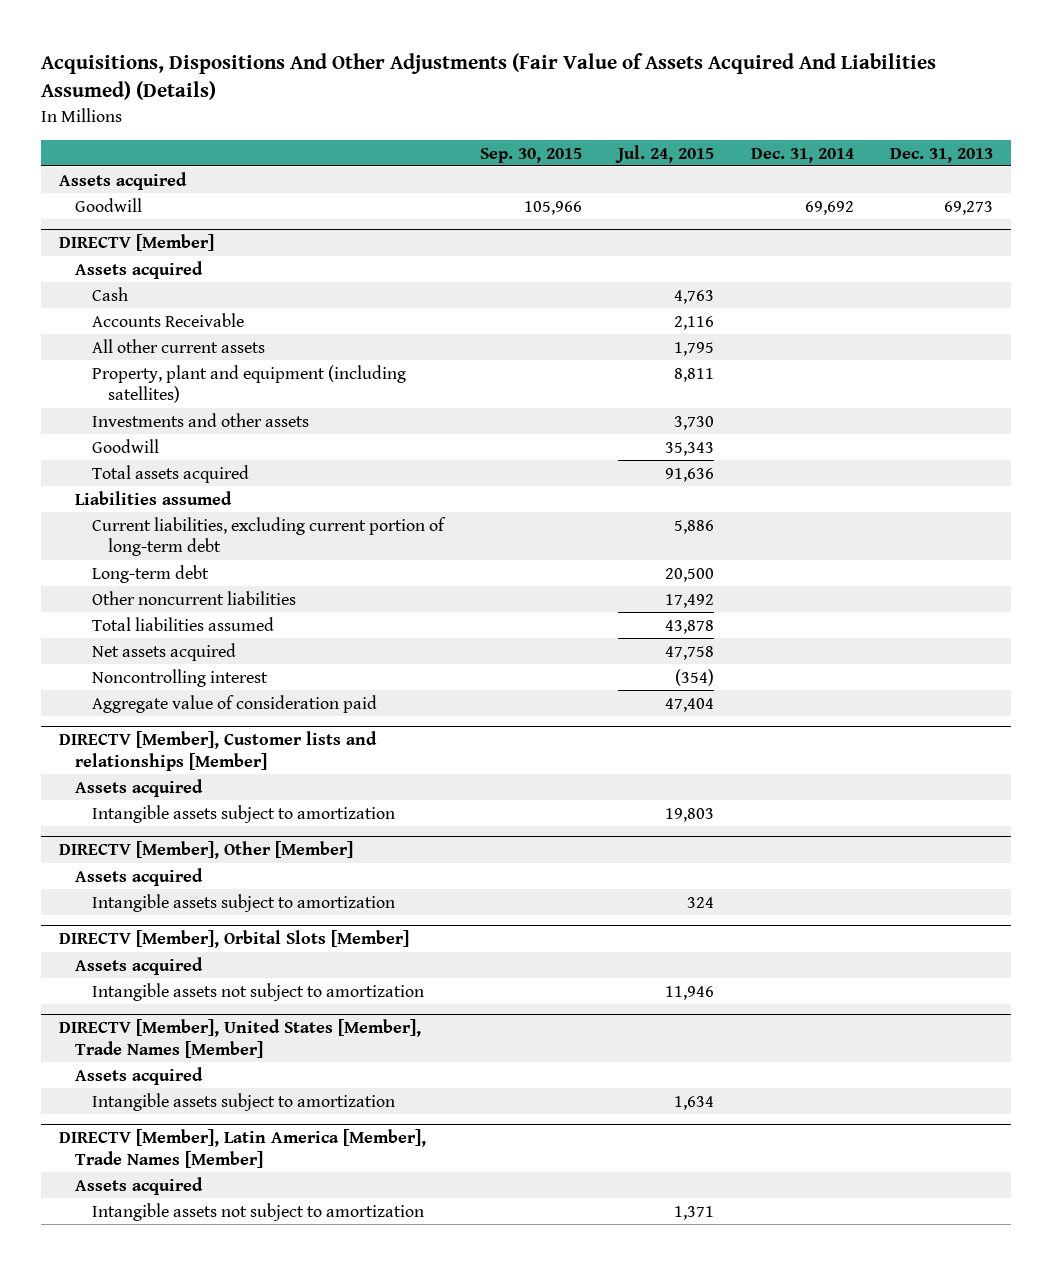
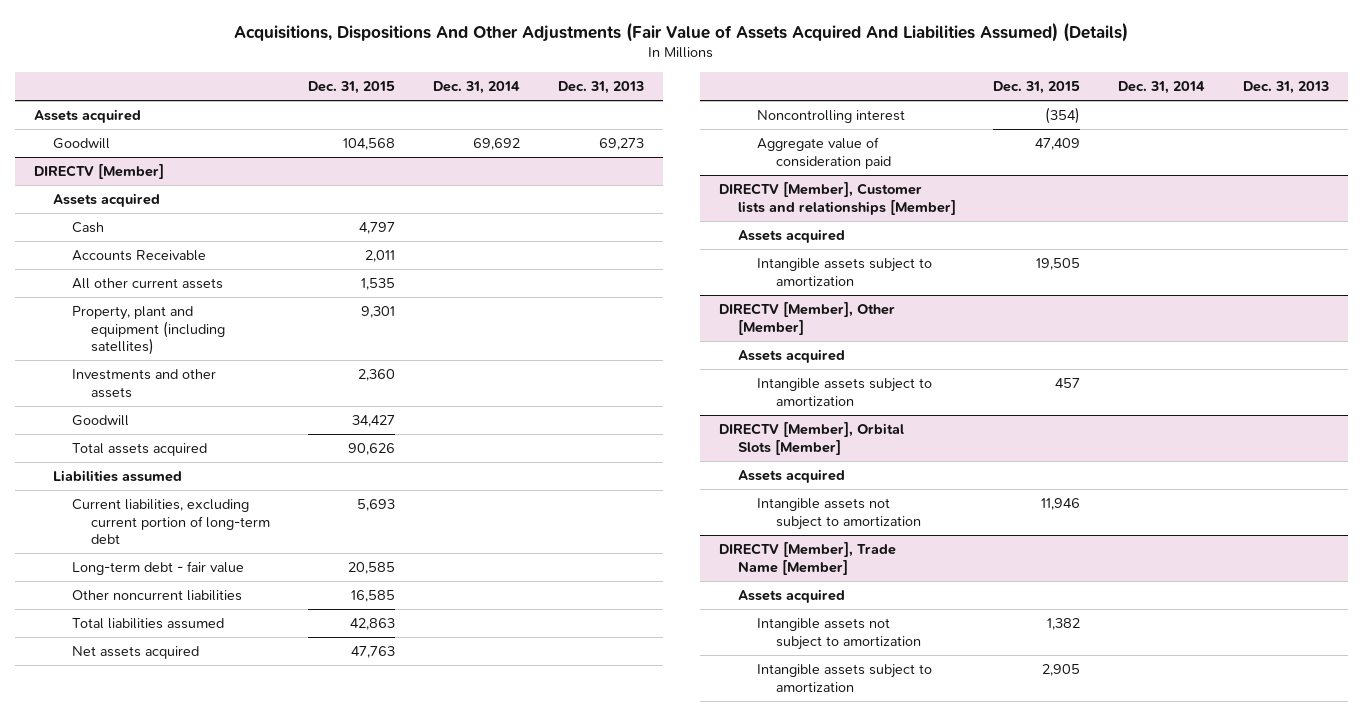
[479,147,582,163] Sep. 30, 2015 -> none
[615,144,715,163] Jul. 24, 2015 -> none
none -> [308,81,396,95] Dec. 31, 2015
[91,564,209,583] Long-term debt -> [71,561,244,576] Long-term debt - fair value
[58,1019,421,1058] DIRECTV [Member], United States [Member], Trade Names [Member] -> none
[75,1066,204,1085] Assets acquired -> none
[91,1092,395,1111] Intangible assets subject to amortization -> none
[58,1129,426,1168] DIRECTV [Member], Latin America [Member], Trade Names [Member] -> none
[75,1176,204,1195] Assets acquired -> none
[91,1202,424,1221] Intangible assets not subject to amortization -> none
none -> [718,542,896,575] DIRECTV [Member], Trade Name [Member]
none -> [737,589,845,604] Assets acquired
none -> [756,618,921,650] Intangible assets not subject to amortization
none -> [756,664,932,692] Intangible assets subject to amortization

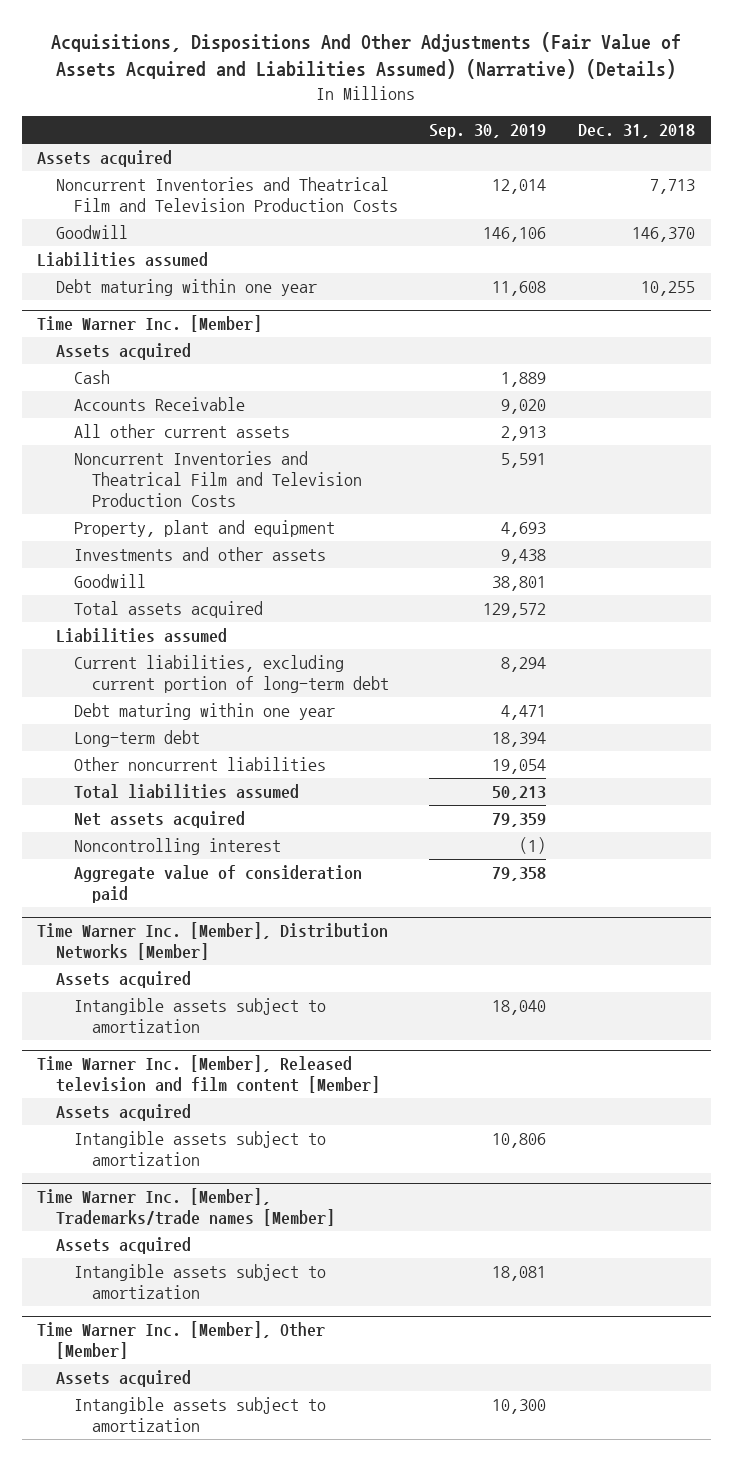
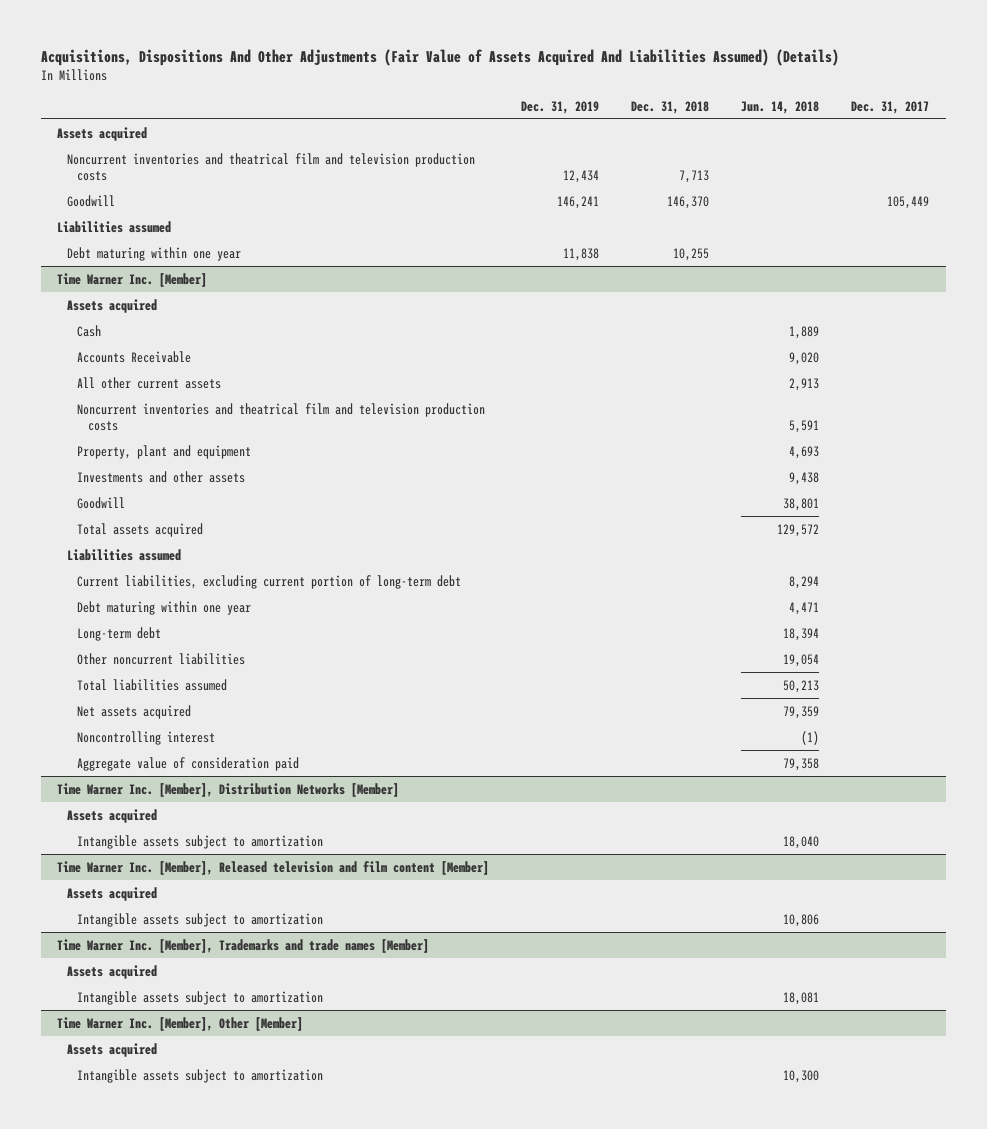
[51,32,682,80] Acquisitions, Dispositions And Other Adjustments (Fair Value of Assets Acquired and Liabilities Assumed) (Narrative) (Details) -> [40,48,839,66] Acquisitions, Dispositions And Other Adjustments (Fair Value of Assets Acquired And Liabilities Assumed) (Details)
[429,124,547,140] Sep. 30, 2019 -> none
none -> [521,100,600,114] Dec. 31, 2019
none -> [741,100,820,114] Jun. 14, 2018
none -> [851,100,930,114] Dec. 31, 2017
[55,177,398,212] Noncurrent Inventories and Theatrical Film and Television Production Costs -> [67,152,476,181] Noncurrent inventories and theatrical film and television production costs
[73,451,362,507] Noncurrent Inventories and Theatrical Film and Television Production Costs -> [77,402,486,431] Noncurrent inventories and theatrical film and television production costs
[37,1188,335,1227] Time Warner Inc. [Member], Trademarks/trade names [Member] -> [57,938,430,953] Time Warner Inc. [Member], Trademarks and trade names [Member]

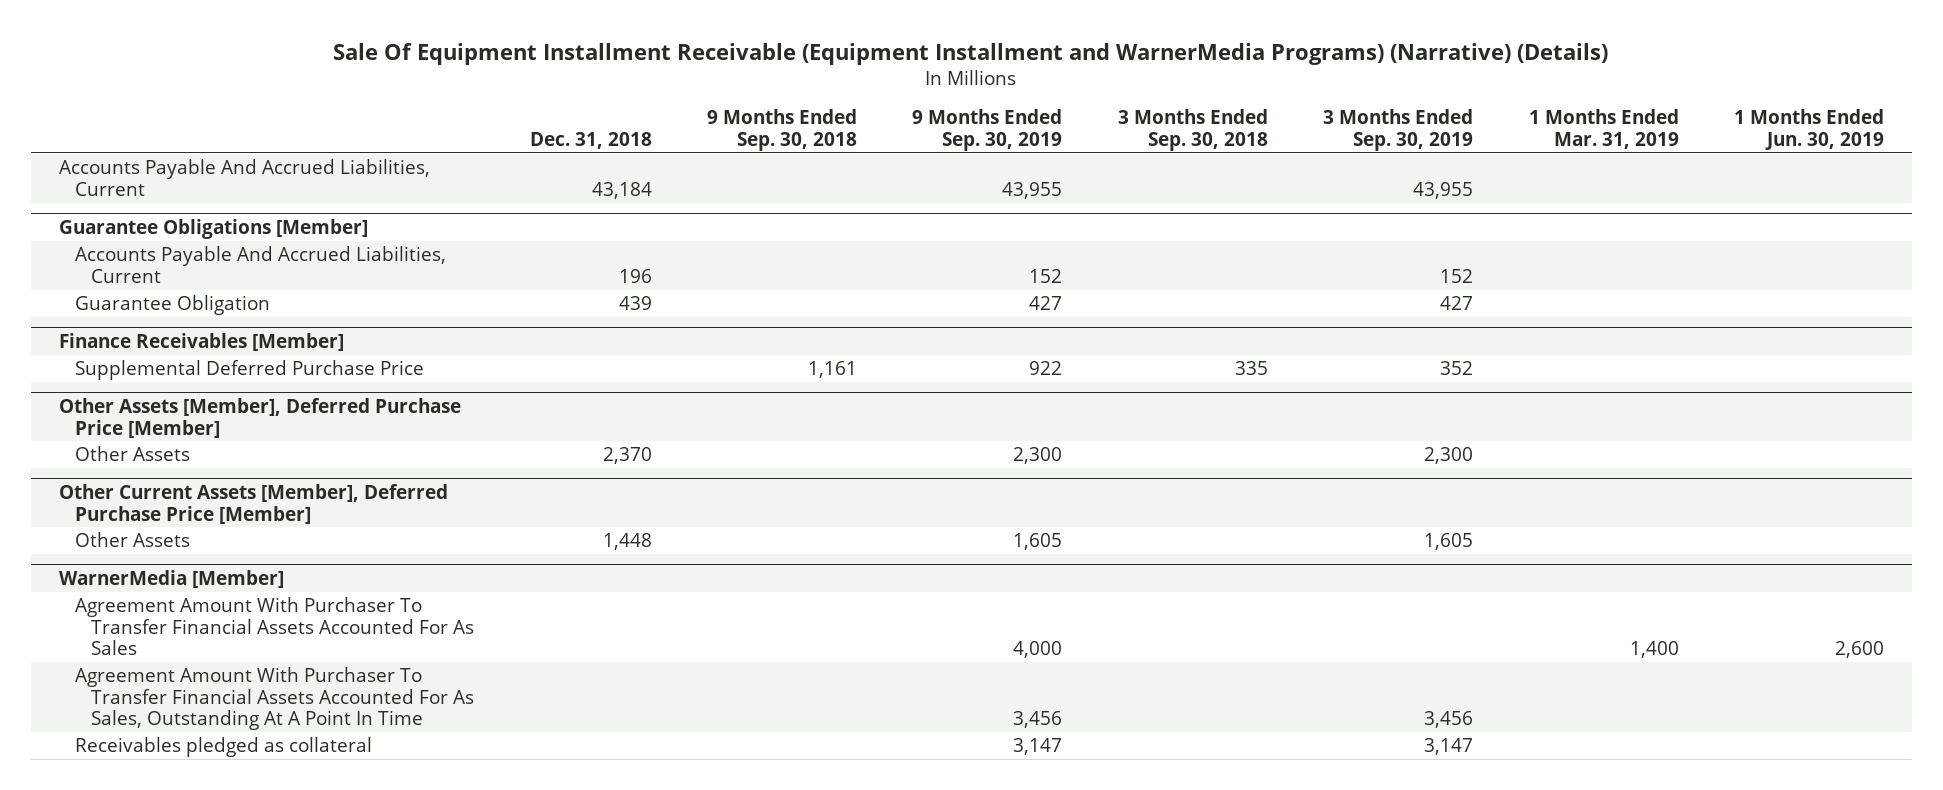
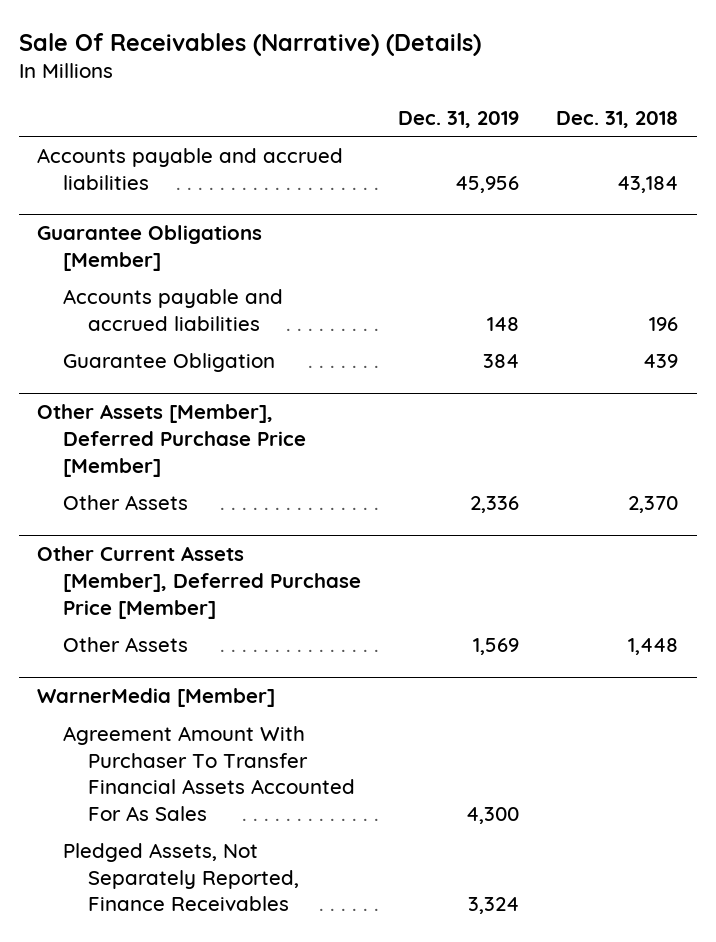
[333,43,1609,66] Sale Of Equipment Installment Receivable (Equipment Installment and WarnerMedia Programs) (Narrative) (Details) -> [18,32,481,56] Sale Of Receivables (Narrative) (Details)
[706,109,857,151] 9 Months Ended Sep. 30, 2018 -> none
[912,109,1063,151] 9 Months Ended Sep. 30, 2019 -> none
[1117,109,1268,151] 3 Months Ended Sep. 30, 2018 -> none
[1323,109,1474,151] 3 Months Ended Sep. 30, 2019 -> none
[1528,109,1679,149] 1 Months Ended Mar. 31, 2019 -> none
[1733,109,1884,150] 1 Months Ended Jun. 30, 2019 -> none
none -> [398,110,520,128] Dec. 31, 2019
[58,159,430,196] Accounts Payable And Accrued Liabilities, Current -> [37,148,344,190] Accounts payable and accrued liabilities
[74,246,446,283] Accounts Payable And Accrued Liabilities, Current -> [62,289,283,331] Accounts payable and accrued liabilities
[58,332,344,351] Finance Receivables [Member] -> none
[74,360,424,381] Supplemental Deferred Purchase Price -> none
[74,667,475,731] Agreement Amount With Purchaser To Transfer Financial Assets Accounted For As Sales, Outstanding At A Point In Time -> none
[74,737,372,758] Receivables pledged as collateral -> [62,843,300,912] Pledged Assets, Not Separately Reported, Finance Receivables

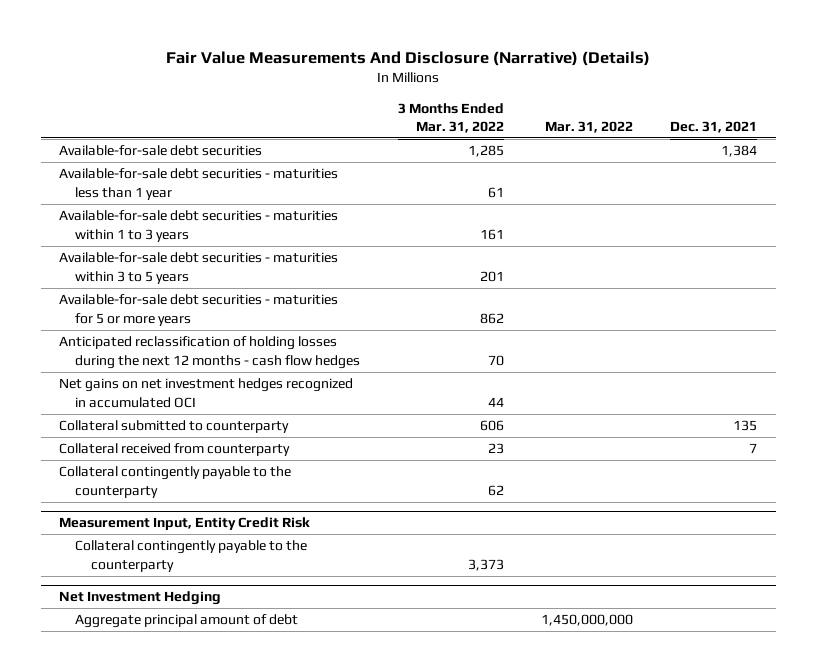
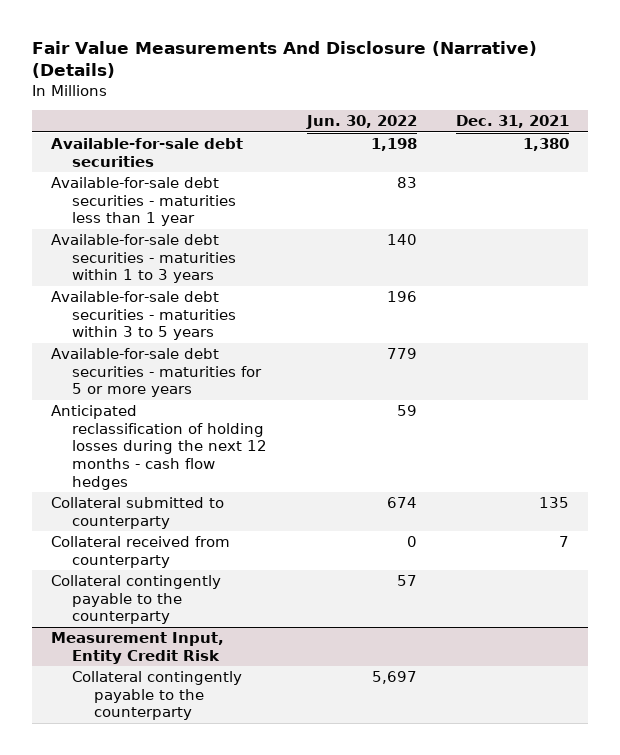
[397,102,504,133] 3 Months Ended Mar. 31, 2022 -> none
[545,120,634,133] Mar. 31, 2022 -> none
none -> [305,115,417,130] Jun. 30, 2022
[721,145,758,158] 1,384 -> [522,138,569,152] 1,380
[59,378,354,408] Net gains on net investment hedges recognized in accumulated OCI -> none
[59,591,222,606] Net Investment Hedging -> none
[75,614,299,629] Aggregate principal amount of debt -> none

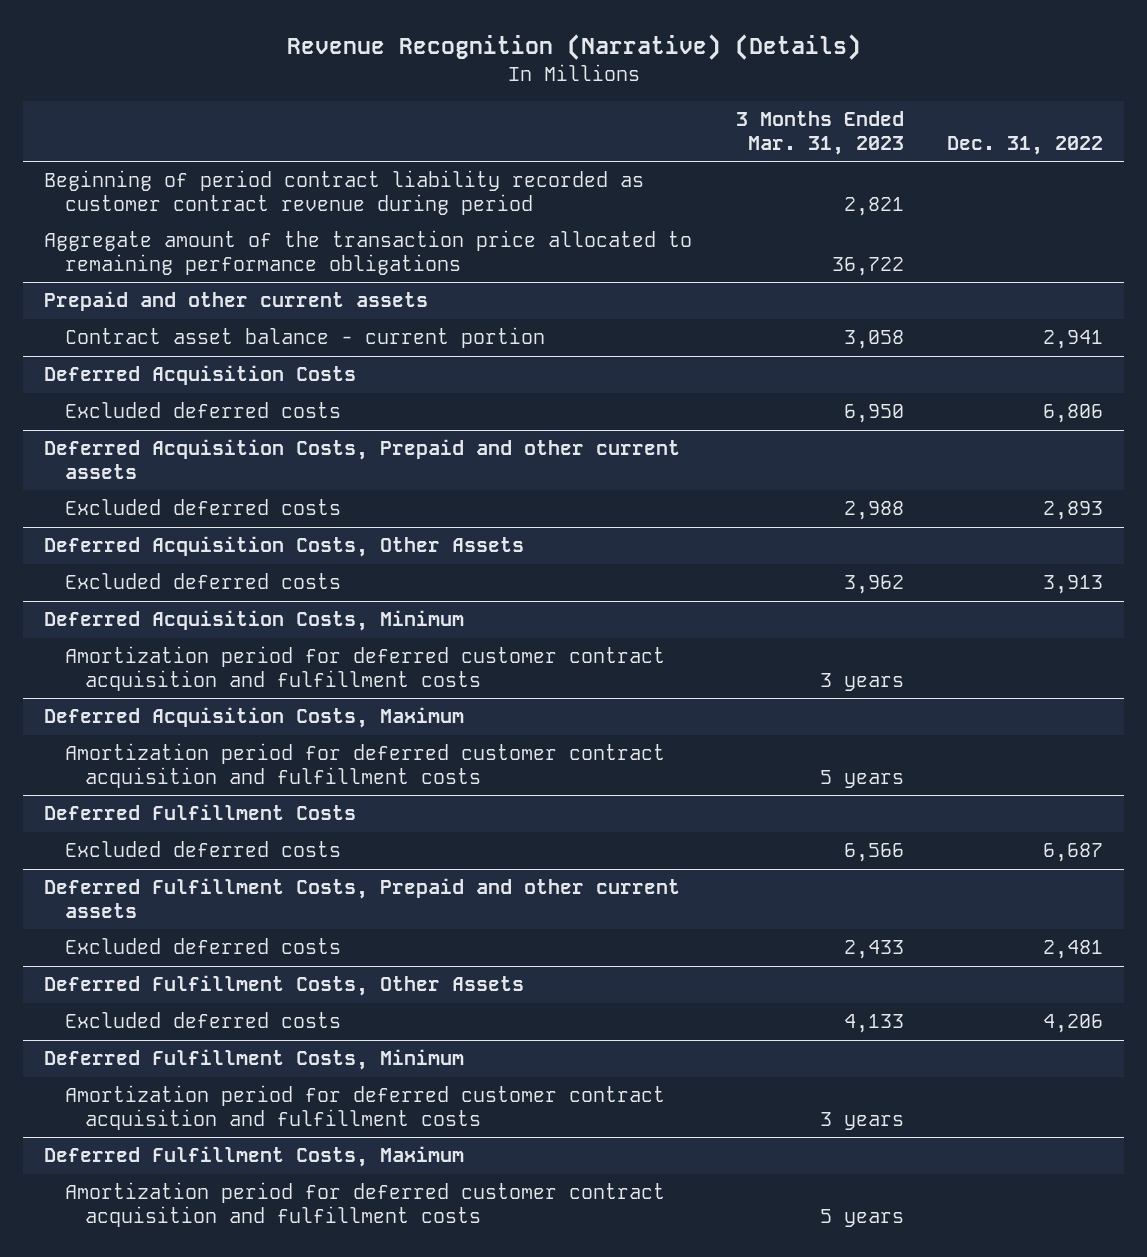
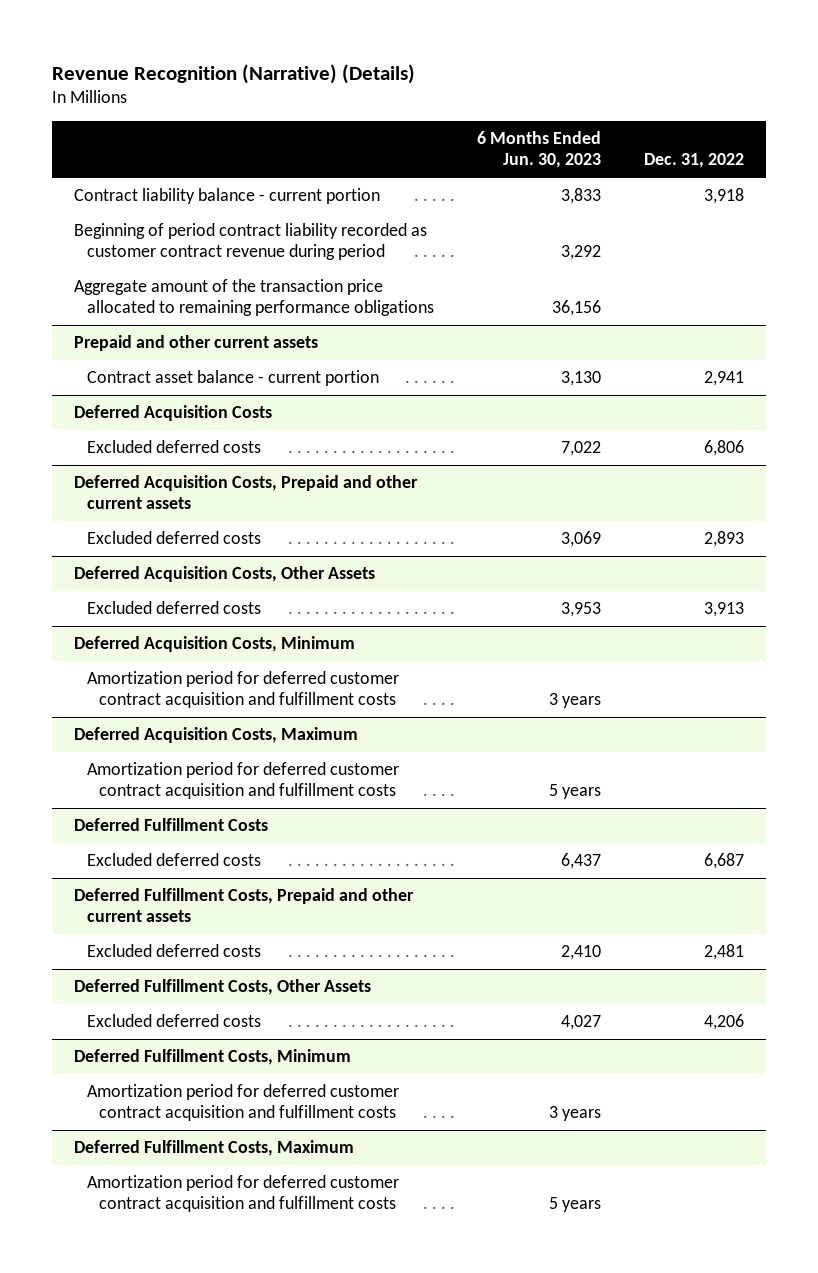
[735,110,904,155] 3 Months Ended Mar. 31, 2023 -> none
none -> [476,131,601,169] 6 Months Ended Jun. 30, 2023
none -> [73,188,380,205] Contract liability balance - current portion

